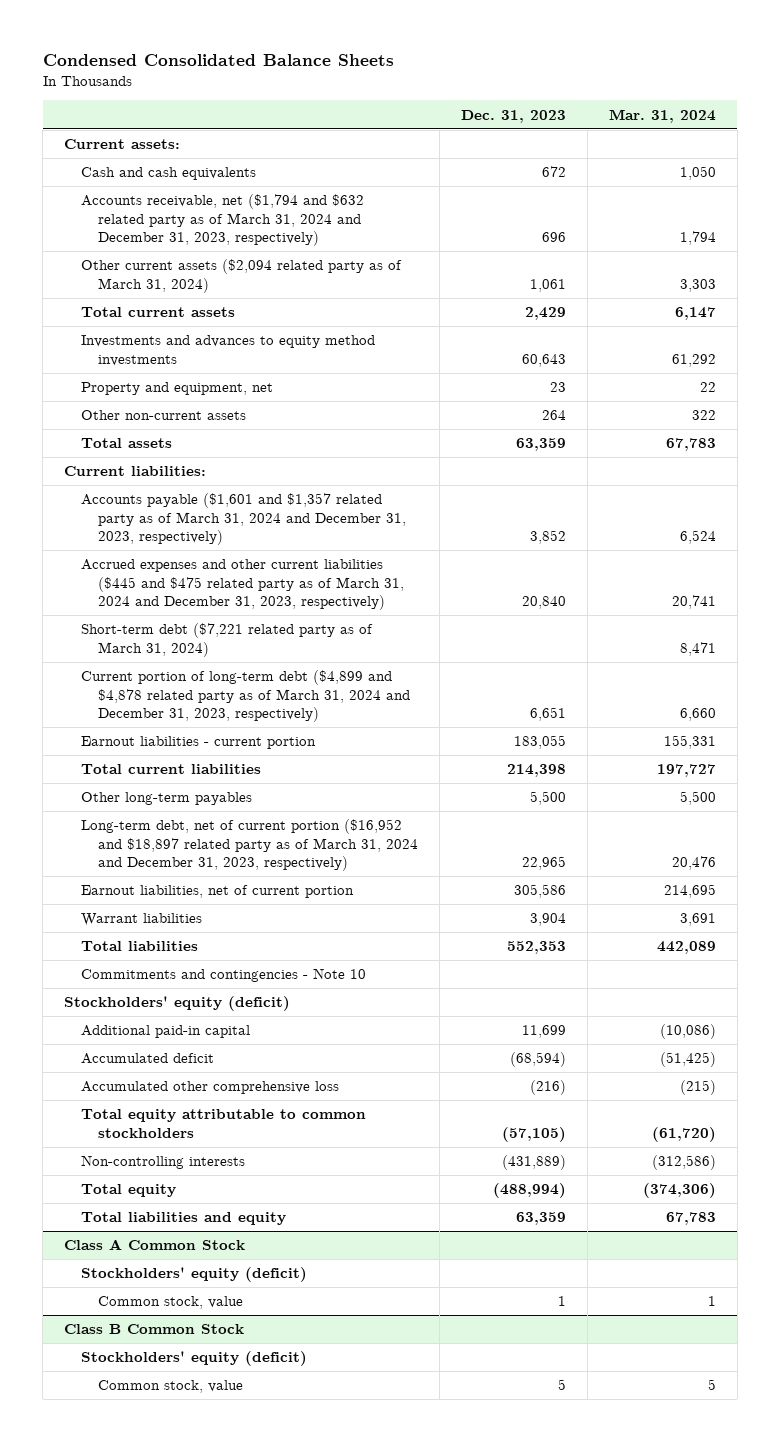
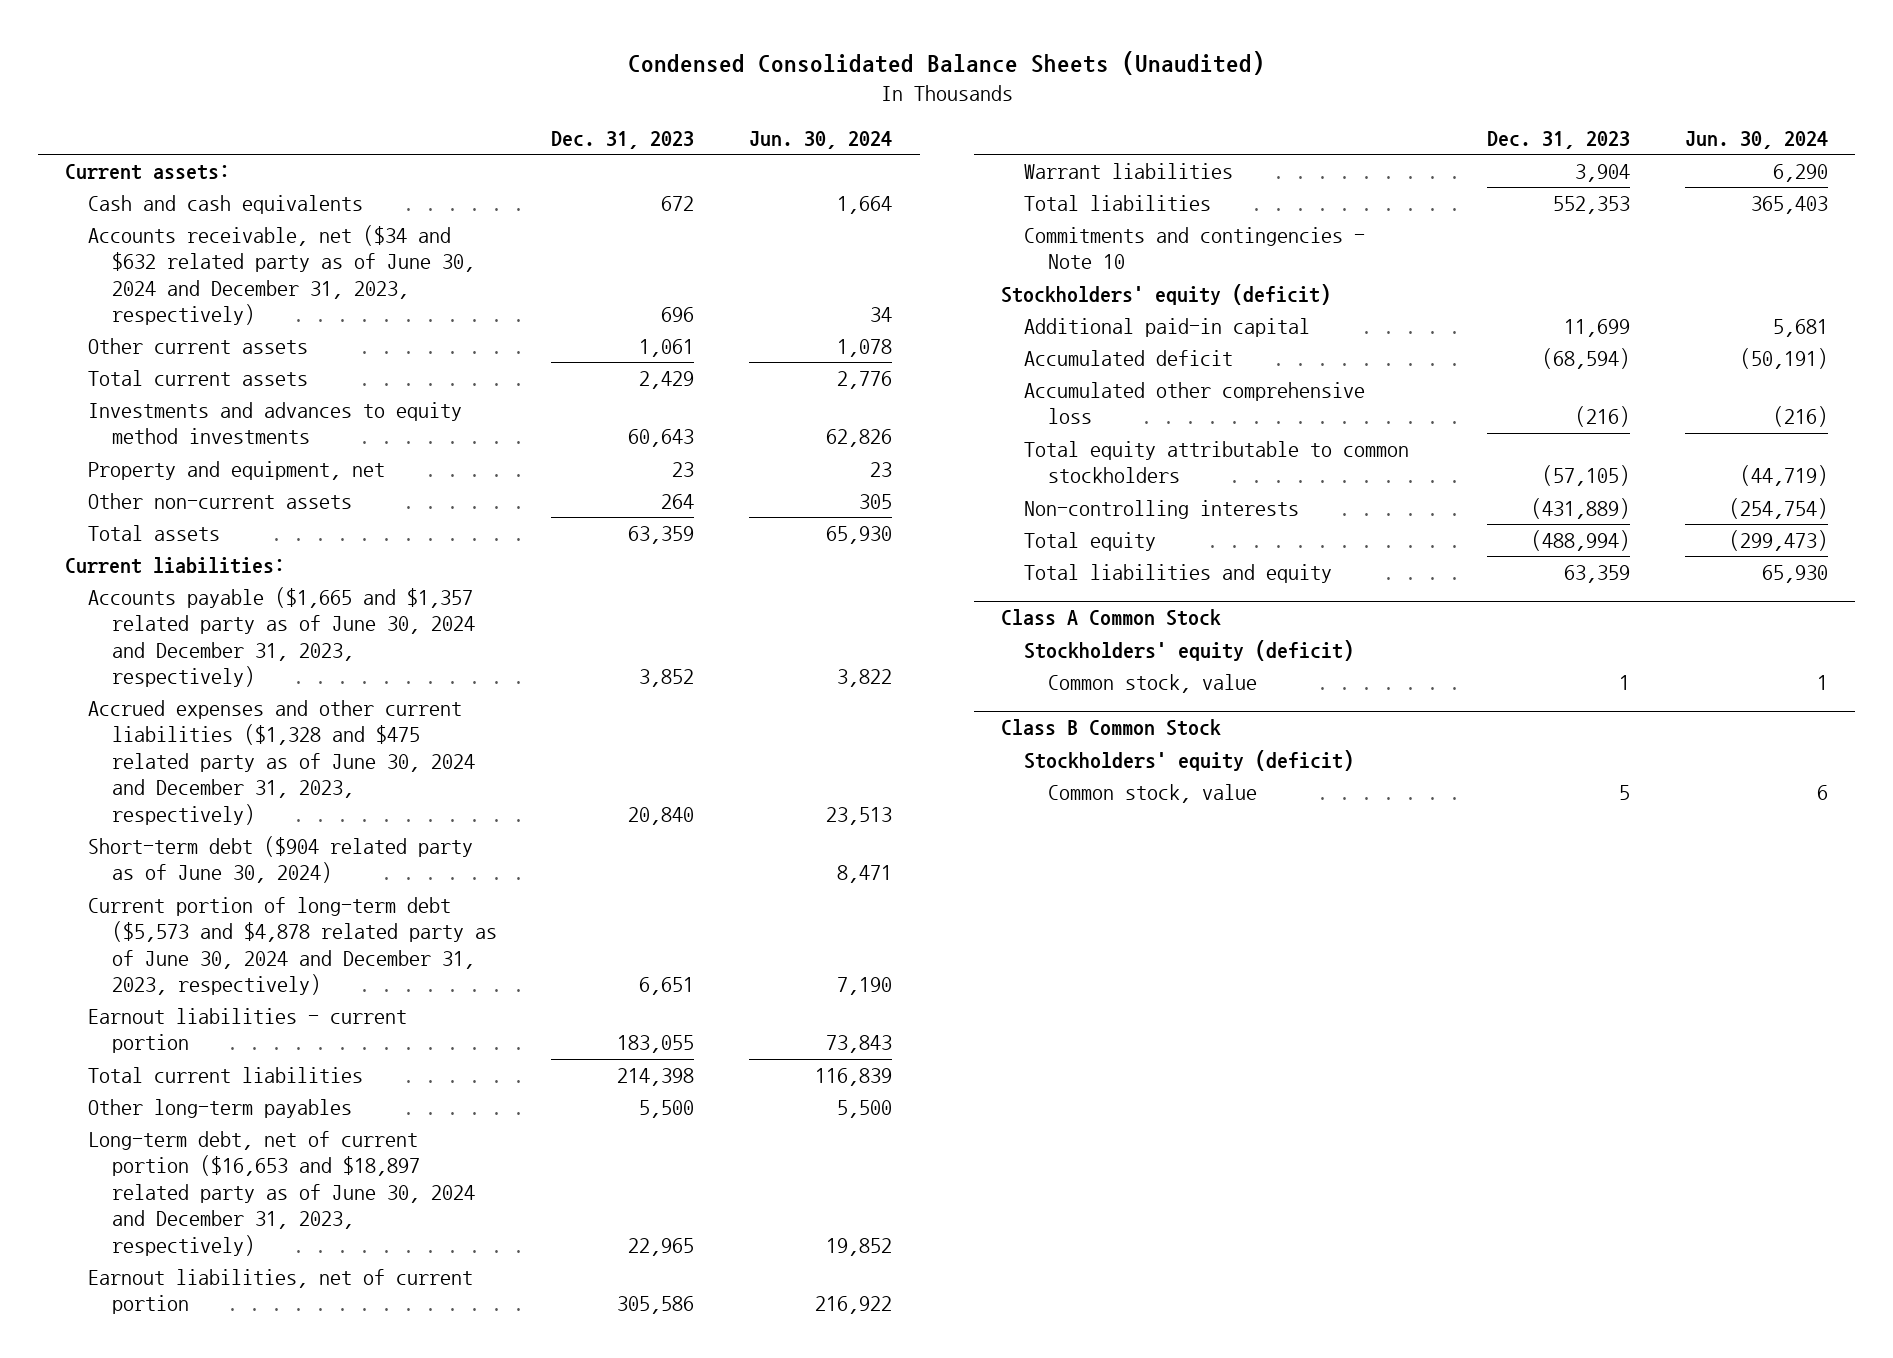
[42,53,394,66] Condensed Consolidated Balance Sheets -> [627,51,1265,76] Condensed Consolidated Balance Sheets (Unaudited)
[608,108,716,123] Mar. 31, 2024 -> none
none -> [749,131,893,150] Jun. 30, 2024
[81,194,365,247] Accounts receivable, net ($1,794 and $632 related party as of March 31, 2024 and December 31, 2023, respectively) -> [88,225,475,326] Accounts receivable, net ($34 and $632 related party as of June 30, 2024 and December 31, 2023, respectively)
[81,259,403,293] Other current assets ($2,094 related party as of March 31, 2024) -> [88,338,309,355] Other current assets
[81,493,407,546] Accounts payable ($1,601 and $1,357 related party as of March 31, 2024 and December 31, 2023, respectively) -> [88,587,475,688] Accounts payable ($1,665 and $1,357 related party as of June 30, 2024 and December 31, 2023, respectively)
[81,559,405,611] Accrued expenses and other current liabilities ($445 and $475 related party as of March 31, 2024 and December 31, 2023, respectively) -> [88,700,475,825] Accrued expenses and other current liabilities ($1,328 and $475 related party as of June 30, 2024 and December 31, 2023, respectively)
[81,623,374,657] Short-term debt ($7,221 related party as of March 31, 2024) -> [88,836,474,884] Short-term debt ($904 related party as of June 30, 2024)
[81,670,411,723] Current portion of long-term debt ($4,899 and $4,878 related party as of March 31, 2024 and December 31, 2023, respectively) -> [88,897,497,996] Current portion of long-term debt ($5,573 and $4,878 related party as of June 30, 2024 and December 31, 2023, respectively)
[81,819,419,872] Long-term debt, net of current portion ($16,952 and $18,897 related party as of March 31, 2024 and December 31, 2023, respectively) -> [88,1131,475,1256] Long-term debt, net of current portion ($16,653 and $18,897 related party as of June 30, 2024 and December 31, 2023, respectively)

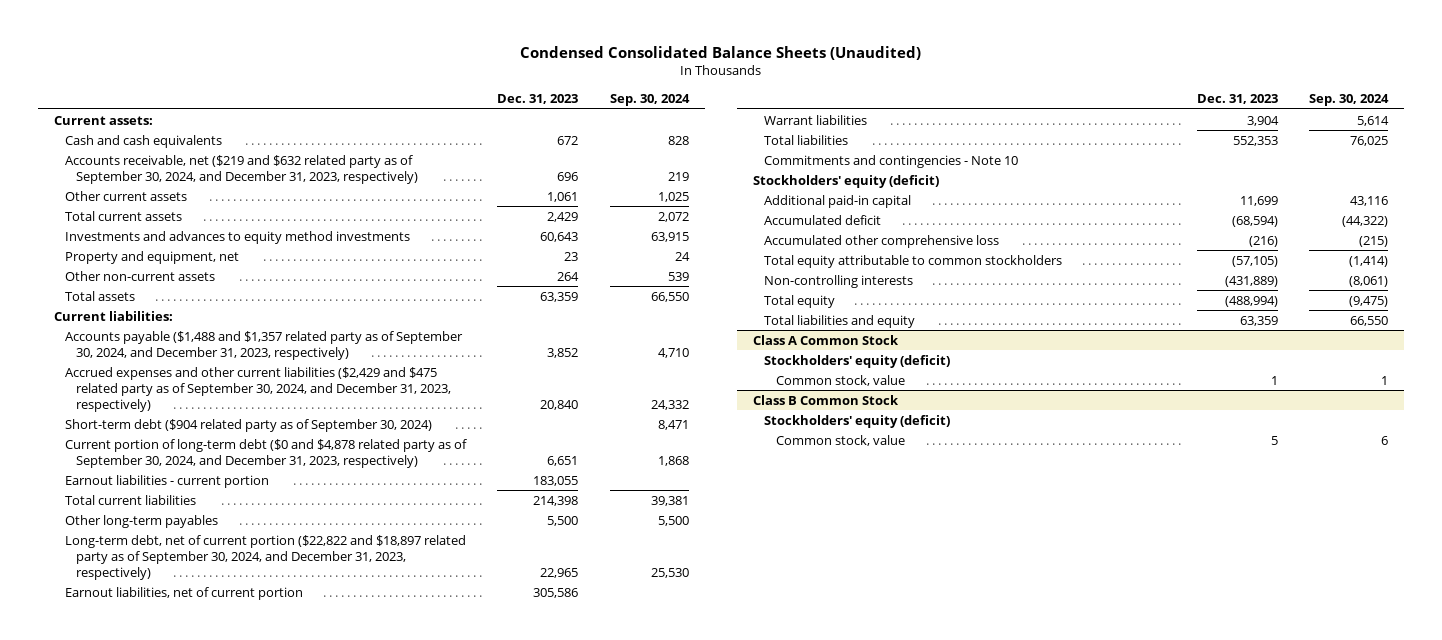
[749,131,893,150] Jun. 30, 2024 -> none
none -> [609,94,690,107] Sep. 30, 2024
[88,225,475,326] Accounts receivable, net ($34 and $632 related party as of June 30, 2024 and December 31, 2023, respectively) -> [64,154,419,184] Accounts receivable, net ($219 and $632 related party as of September 30, 2024, and December 31, 2023, respectively)
[88,587,475,688] Accounts payable ($1,665 and $1,357 related party as of June 30, 2024 and December 31, 2023, respectively) -> [64,330,463,360] Accounts payable ($1,488 and $1,357 related party as of September 30, 2024, and December 31, 2023, respectively)
[88,700,475,825] Accrued expenses and other current liabilities ($1,328 and $475 related party as of June 30, 2024 and December 31, 2023, respectively) -> [64,366,452,412] Accrued expenses and other current liabilities ($2,429 and $475 related party as of September 30, 2024, and December 31, 2023, respectively)
[88,836,474,884] Short-term debt ($904 related party as of June 30, 2024) -> [64,418,432,432] Short-term debt ($904 related party as of September 30, 2024)
[88,897,497,996] Current portion of long-term debt ($5,573 and $4,878 related party as of June 30, 2024 and December 31, 2023, respectively) -> [64,438,467,468] Current portion of long-term debt ($0 and $4,878 related party as of September 30, 2024, and December 31, 2023, respectively)
[88,1131,475,1256] Long-term debt, net of current portion ($16,653 and $18,897 related party as of June 30, 2024 and December 31, 2023, respectively) -> [64,534,466,580] Long-term debt, net of current portion ($22,822 and $18,897 related party as of September 30, 2024, and December 31, 2023, respectively)

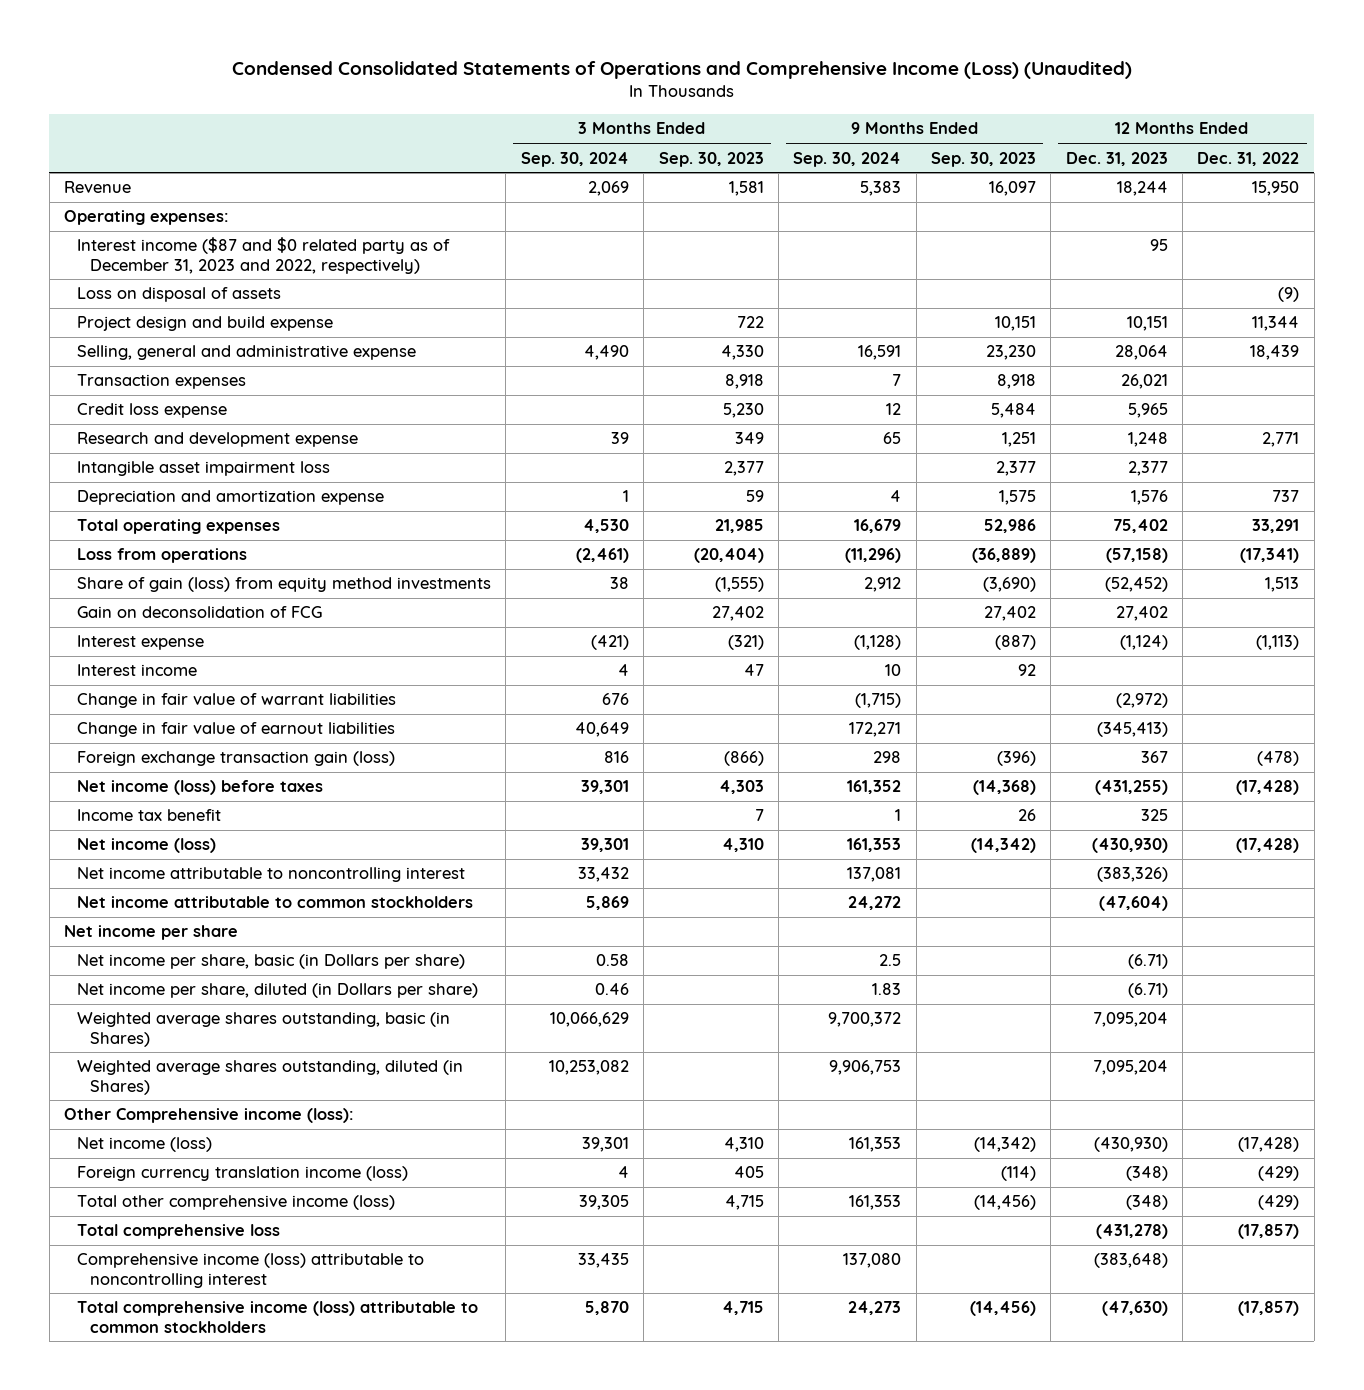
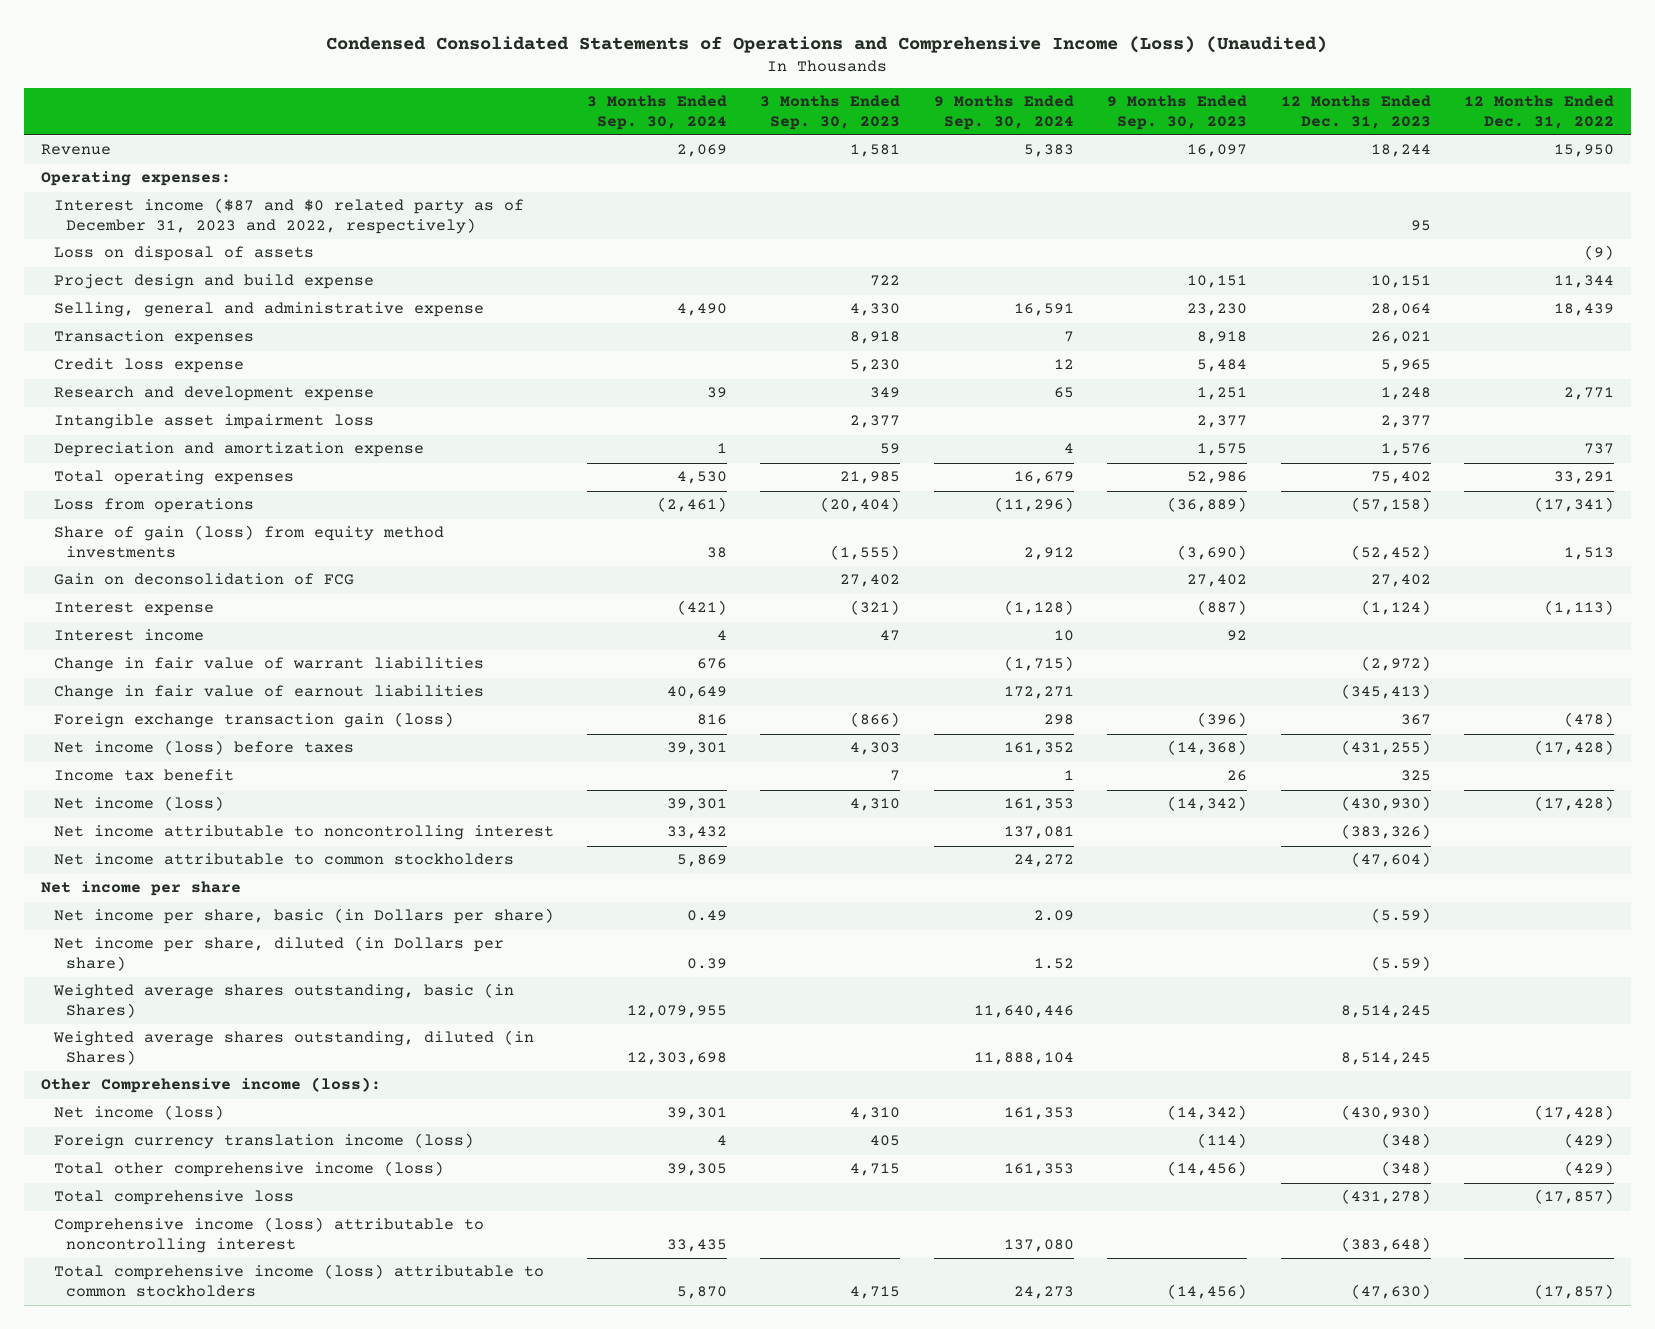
[595,954,629,967] 0.58 -> [686,910,727,922] 0.49
[879,954,902,967] 2.5 -> [1033,910,1074,922] 2.09
[1127,954,1168,970] (6.71) -> [1370,908,1431,924] (5.59)
[594,983,629,996] 0.46 -> [686,957,727,969] 0.39
[872,983,902,996] 1.83 -> [1033,957,1074,969] 1.52
[1127,983,1168,999] (6.71) -> [1370,955,1431,971] (5.59)
[549,1012,629,1028] 10,066,629 -> [626,1004,727,1018] 12,079,955
[828,1012,902,1028] 9,700,372 -> [973,1004,1074,1018] 11,640,446
[1092,1012,1168,1028] 7,095,204 -> [1340,1004,1431,1018] 8,514,245
[548,1060,629,1076] 10,253,082 -> [626,1051,727,1065] 12,303,698
[829,1060,902,1076] 9,906,753 -> [973,1051,1074,1065] 11,888,104
[1092,1060,1168,1076] 7,095,204 -> [1340,1051,1431,1065] 8,514,245

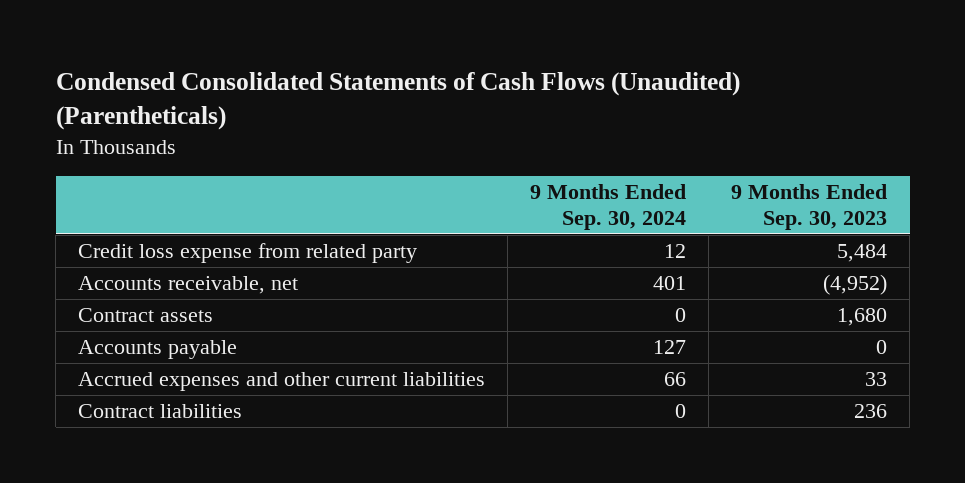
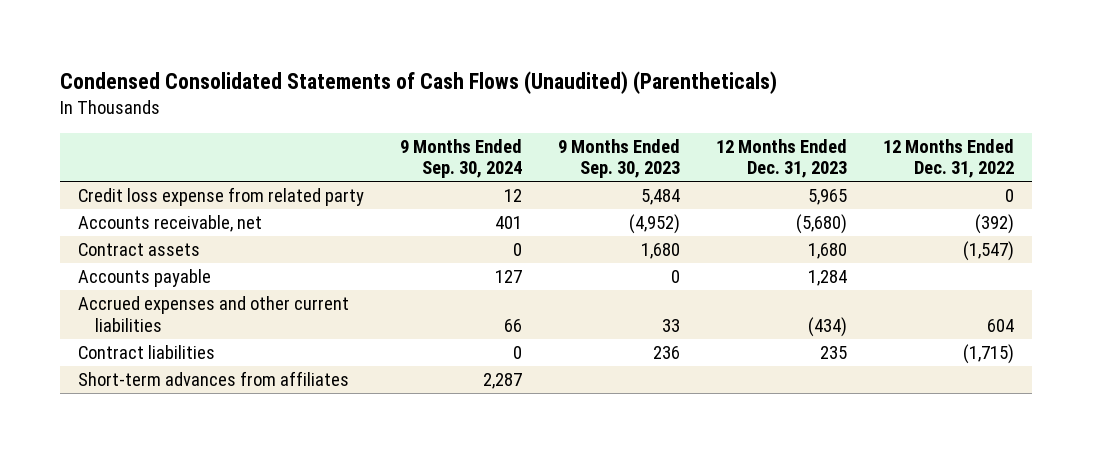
none -> [716,138,848,179] 12 Months Ended Dec. 31, 2023
none -> [883,138,1015,179] 12 Months Ended Dec. 31, 2022
none -> [78,370,350,386] Short-term advances from affiliates

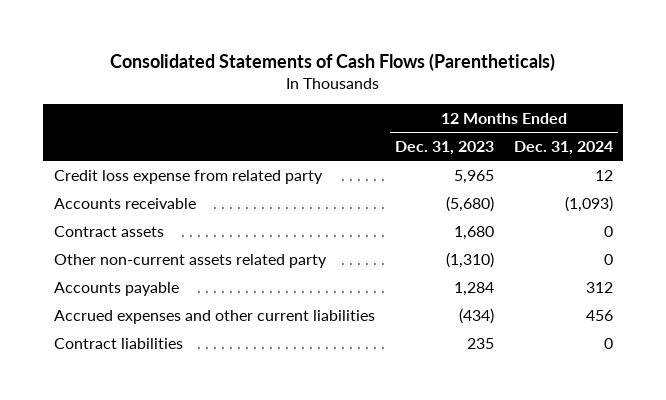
[60,71,778,95] Condensed Consolidated Statements of Cash Flows (Unaudited) (Parentheticals) -> [110,52,556,71] Consolidated Statements of Cash Flows (Parentheticals)
[400,138,523,179] 9 Months Ended Sep. 30, 2024 -> none
[558,138,681,179] 9 Months Ended Sep. 30, 2023 -> none
[883,138,1015,179] 12 Months Ended Dec. 31, 2022 -> none
none -> [513,140,613,155] Dec. 31, 2024
[78,214,263,232] Accounts receivable, net -> [53,197,196,209] Accounts receivable
none -> [53,253,327,268] Other non-current assets related party
[78,370,350,386] Short-term advances from affiliates -> none

